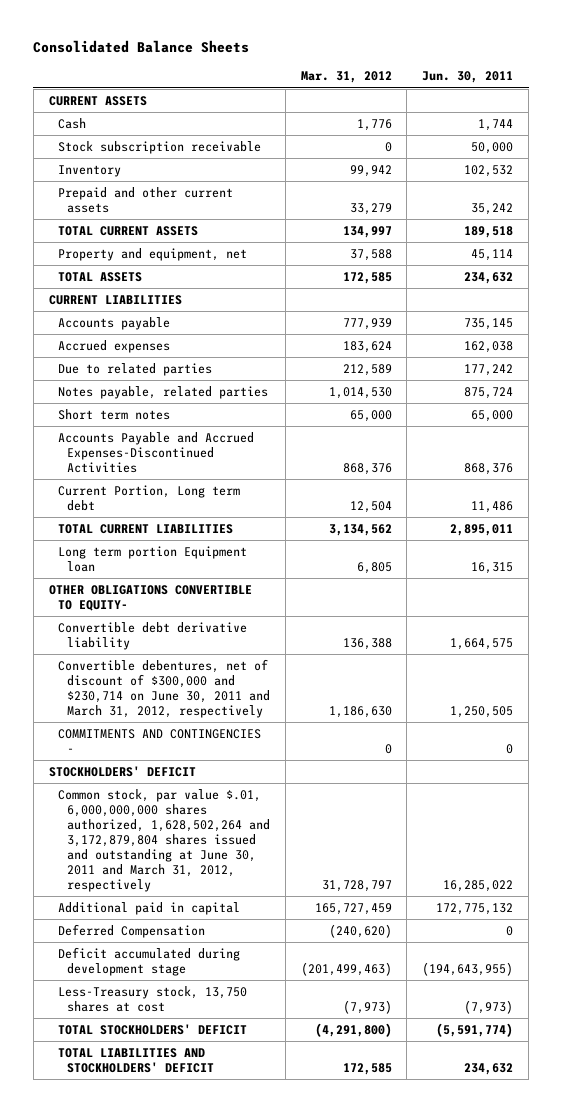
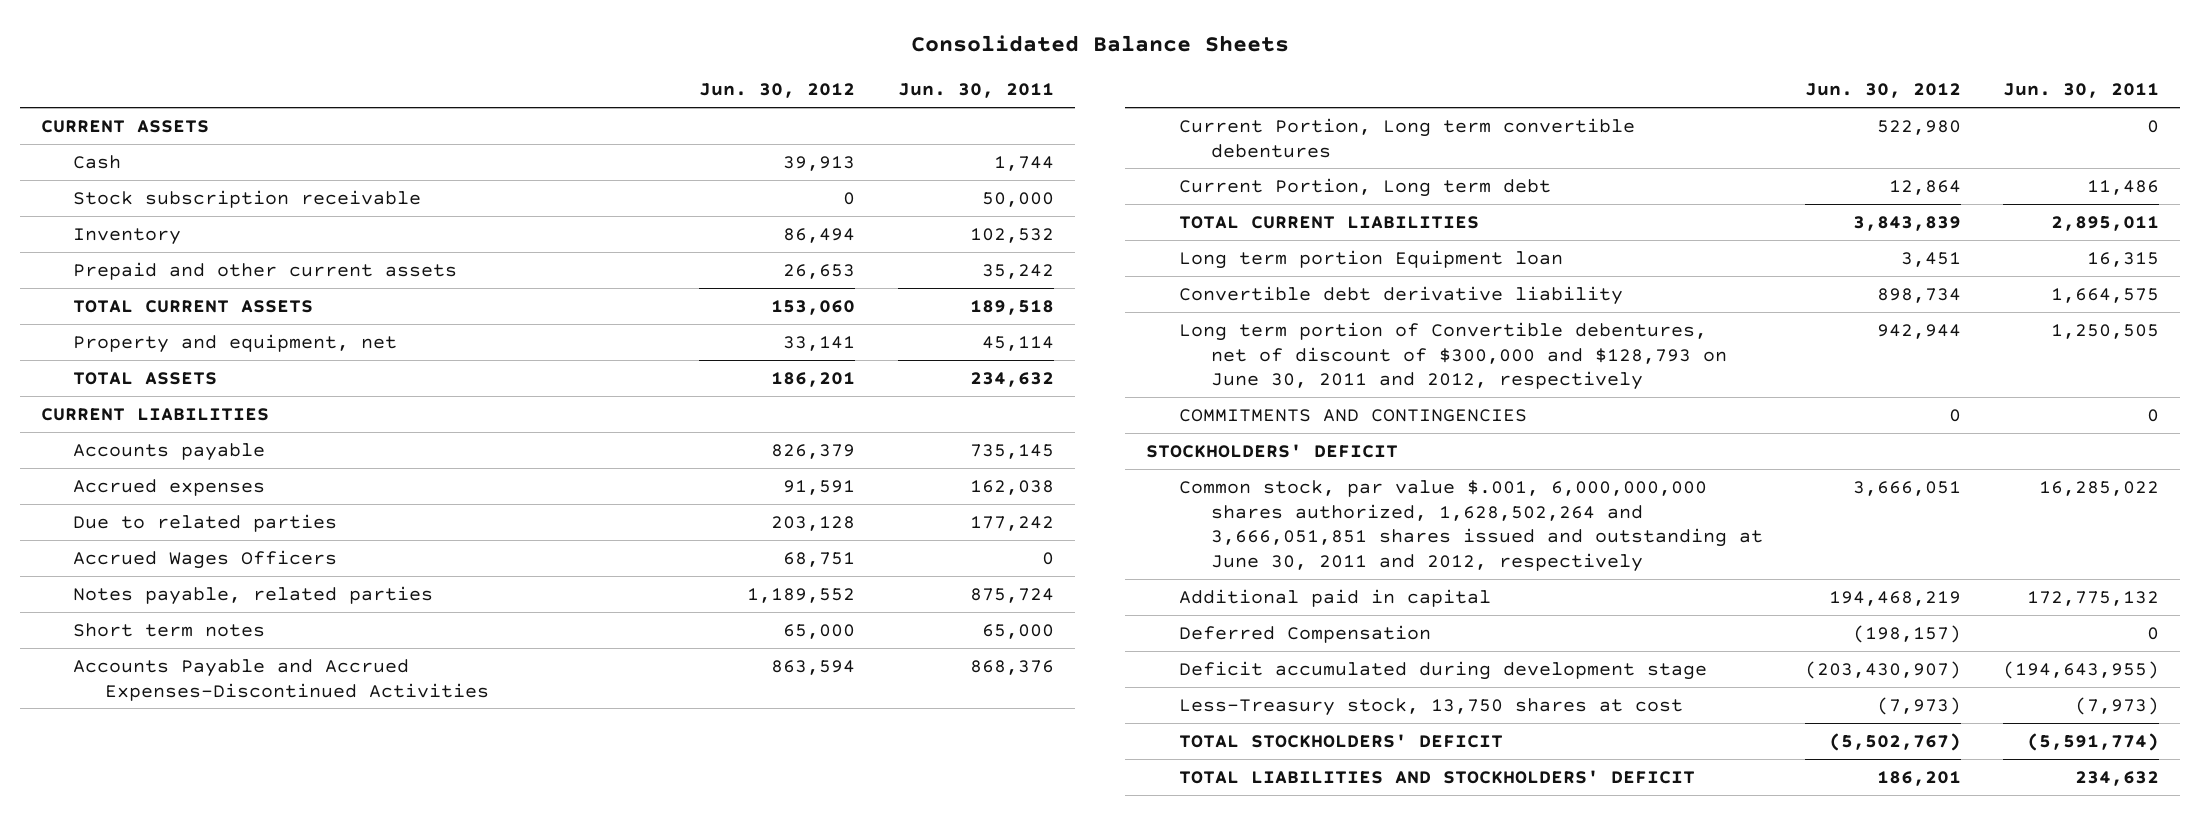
[300,71,392,84] Mar. 31, 2012 -> none
none -> [699,83,856,99] Jun. 30, 2012
none -> [73,549,338,569] Accrued Wages Officers
none -> [1178,117,1635,158] Current Portion, Long term convertible debentures
[48,584,252,611] OTHER OBLIGATIONS CONVERTIBLE TO EQUITY- -> none
[57,658,270,718] Convertible debentures, net of discount of $300,000 and $230,714 on June 30, 2011 and March 31, 2012, respectively -> [1178,321,1727,391] Long term portion of Convertible debentures, net of discount of $300,000 and $128,793 on June 30, 2011 and 2012, respectively
[57,728,261,753] COMMITMENTS AND CONTINGENCIES - -> [1178,408,1527,422] COMMITMENTS AND CONTINGENCIES
[57,788,270,892] Common stock, par value $.01, 6,000,000,000 shares authorized, 1,628,502,264 and 3,172,879,804 shares issued and outstanding at June 30, 2011 and March 31, 2012, respectively -> [1178,479,1763,572] Common stock, par value $.001, 6,000,000,000 shares authorized, 1,628,502,264 and 3,666,051,851 shares issued and outstanding at June 30, 2011 and 2012, respectively

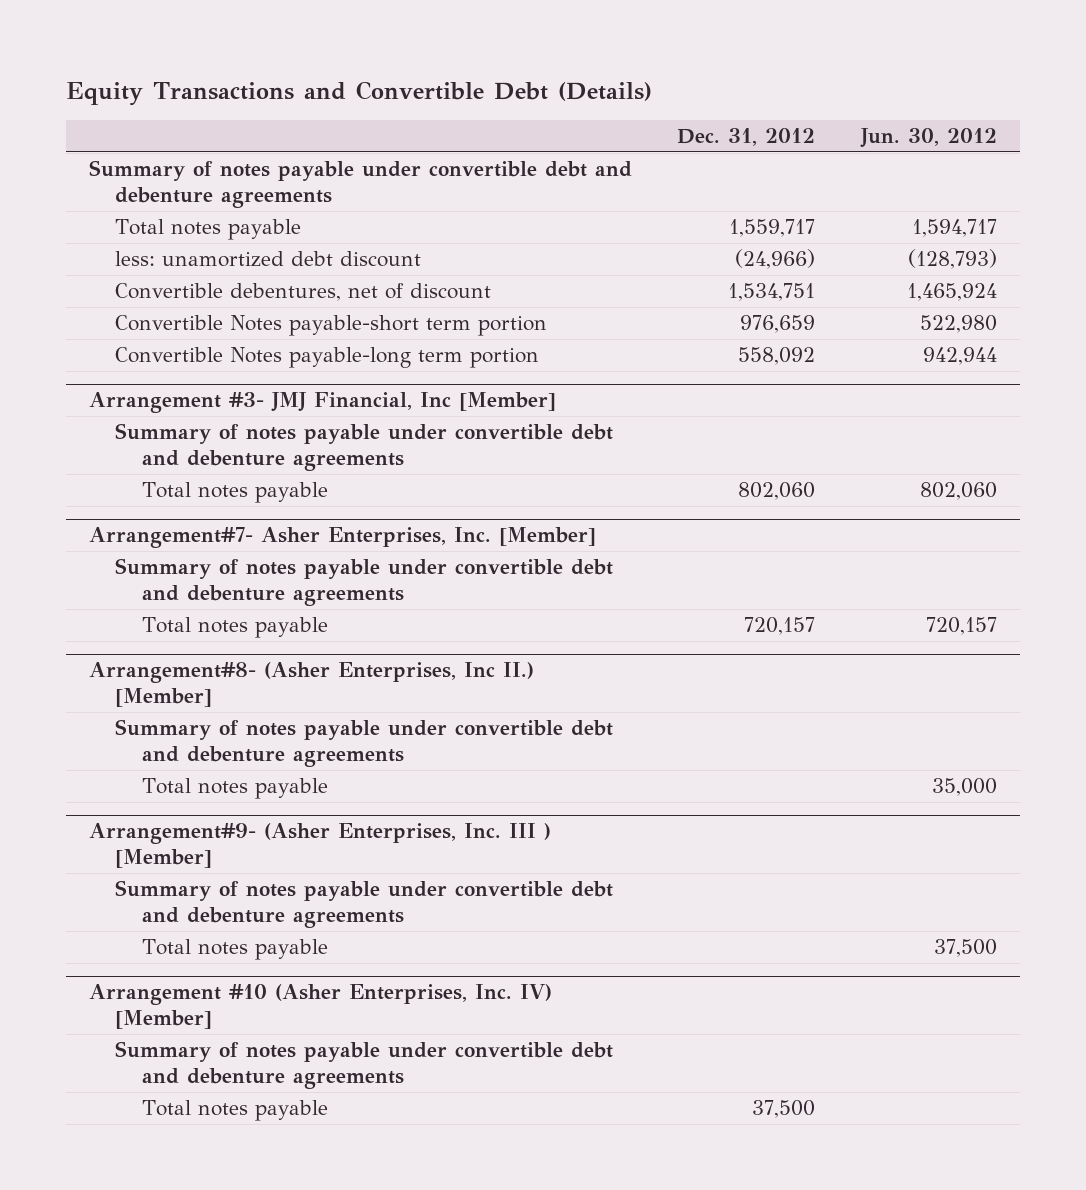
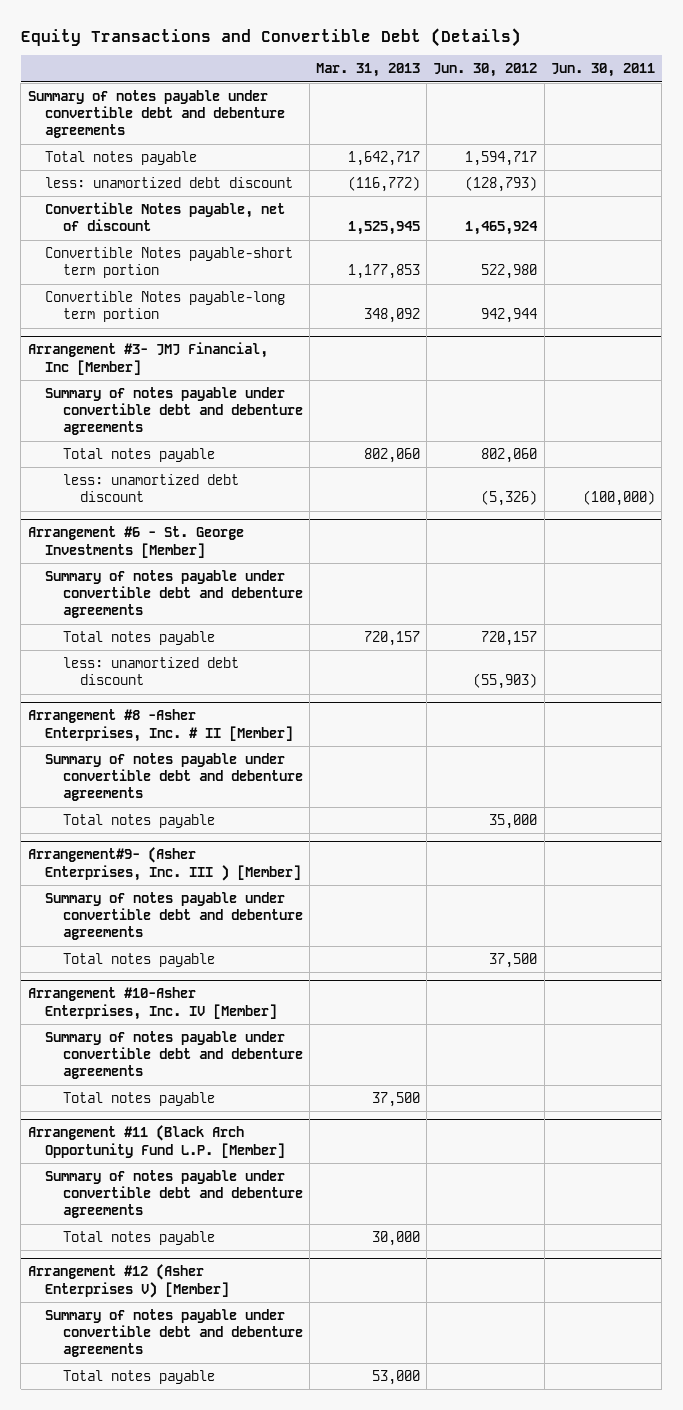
[677,128,816,147] Dec. 31, 2012 -> none
none -> [316,63,421,78] Mar. 31, 2013
none -> [550,63,655,78] Jun. 30, 2011
[115,283,492,302] Convertible debentures, net of discount -> [45,201,286,232] Convertible Notes payable, net of discount
[88,527,596,549] Arrangement#7- Asher Enterprises, Inc. [Member] -> none
none -> [62,473,239,503] less: unamortized debt discount
none -> [27,526,244,558] Arrangement #6 - St. George Investments [Member]
none -> [62,656,239,686] less: unamortized debt discount
[88,662,534,708] Arrangement#8- (Asher Enterprises, Inc II.) [Member] -> [27,709,294,742] Arrangement #8 -Asher Enterprises, Inc. # II [Member]
[88,984,552,1030] Arrangement #10 (Asher Enterprises, Inc. IV) [Member] -> [27,987,278,1020] Arrangement #10-Asher Enterprises, Inc. IV [Member]
none -> [27,1125,286,1158] Arrangement #11 (Black Arch Opportunity Fund L.P. [Member]
none -> [45,1169,303,1219] Summary of notes payable under convertible debt and debenture agreements
none -> [62,1230,215,1245] Total notes payable
none -> [27,1264,230,1298] Arrangement #12 (Asher Enterprises V) [Member]
none -> [45,1308,303,1358] Summary of notes payable under convertible debt and debenture agreements
none -> [62,1369,215,1384] Total notes payable

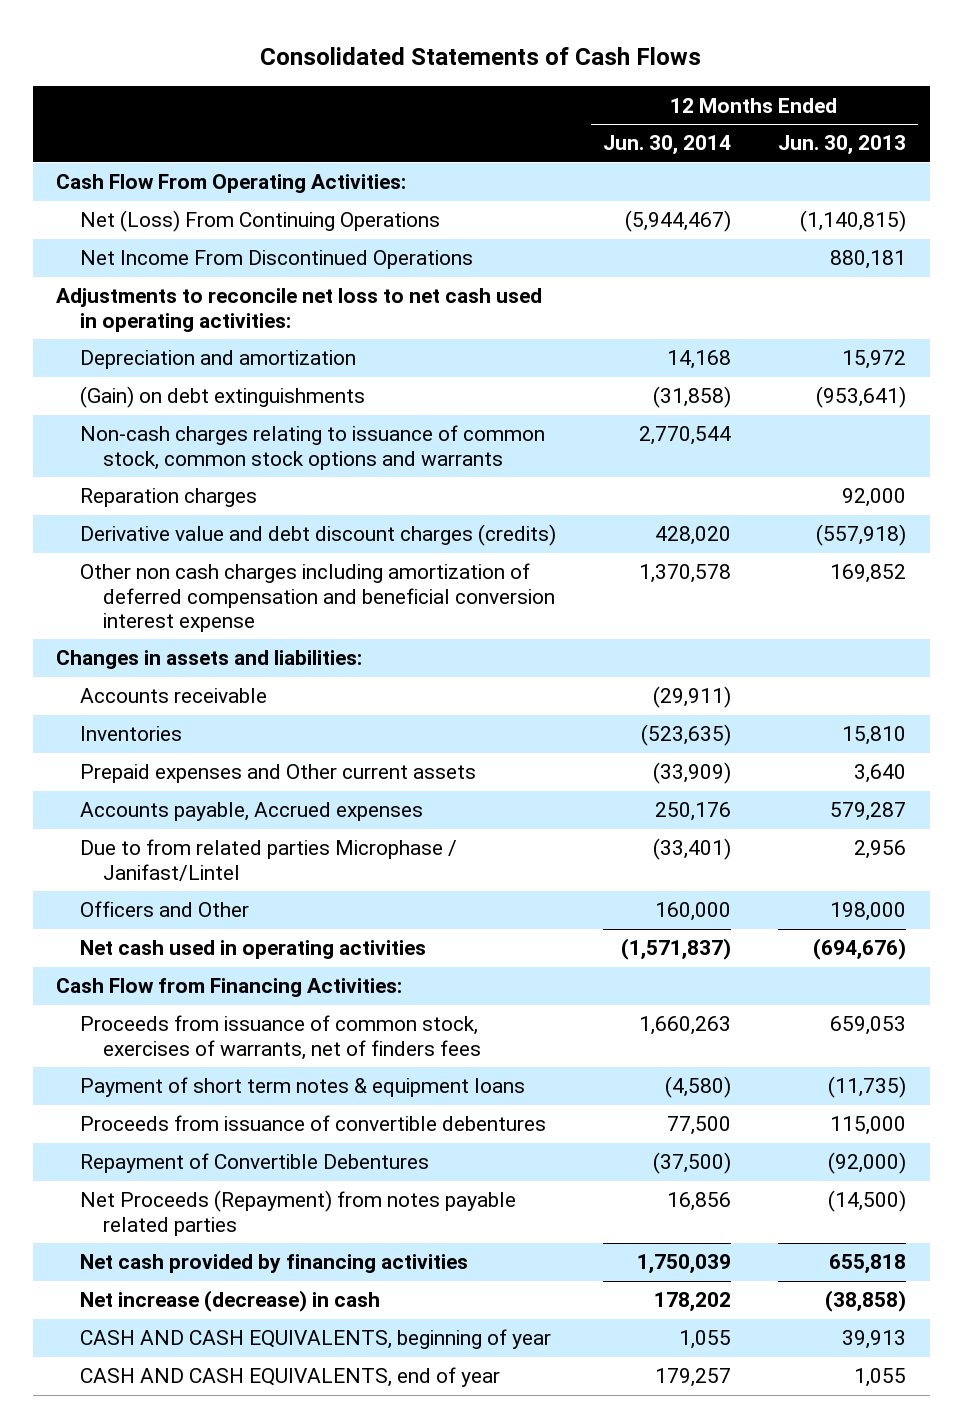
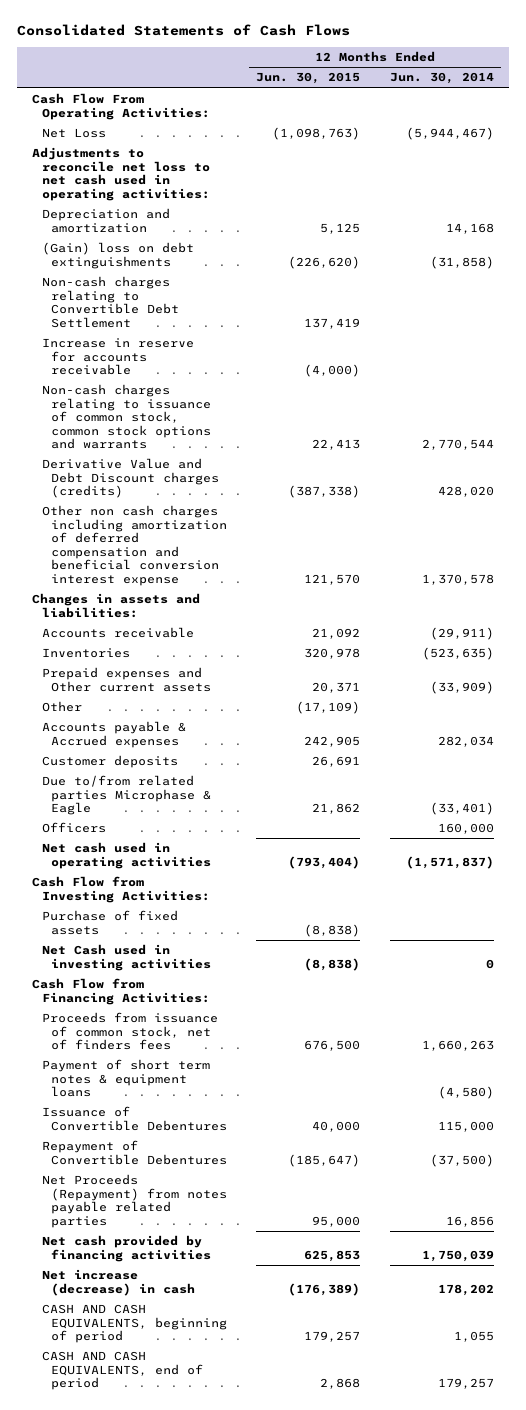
[778,135,907,156] Jun. 30, 2013 -> none
none -> [256,72,361,85] Jun. 30, 2015
[79,250,473,270] Net Income From Discontinued Operations -> none
[79,210,440,233] Net (Loss) From Continuing Operations -> [41,128,106,139] Net Loss
[79,386,365,409] (Gain) on debt extinguishments -> [41,242,194,269] (Gain) loss on debt extinguishments
none -> [41,276,179,328] Non-cash charges relating to Convertible Debt Settlement
none -> [41,338,194,376] Increase in reserve for accounts receivable
[79,488,257,508] Reparation charges -> none
[79,524,556,547] Derivative value and debt discount charges (credits) -> [41,458,219,499] Derivative Value and Debt Discount charges (credits)
none -> [41,701,82,713] Other
[79,802,423,822] Accounts payable, Accrued expenses -> [41,721,186,748] Accounts payable & Accrued expenses
[654,802,731,822] 250,176 -> [438,735,495,747] 282,034
none -> [41,755,178,769] Customer deposits
[79,839,457,881] Due to from related parties Microphase / Janifast/Lintel -> [41,775,211,816] Due to/from related parties Microphase & Eagle
[79,901,249,918] Officers and Other -> [41,822,106,834] Officers
none -> [32,876,210,903] Cash Flow from Investing Activities:
none -> [41,910,178,935] Purchase of fixed assets
none -> [41,944,211,971] Net Cash used in investing activities
[79,1015,481,1060] Proceeds from issuance of common stock, exercises of warrants, net of finders fees -> [41,1012,218,1051] Proceeds from issuance of common stock, net of finders fees
[79,1115,546,1132] Proceeds from issuance of convertible debentures -> [41,1106,227,1131] Issuance of Convertible Debentures
[666,1116,731,1136] 77,500 -> [438,1120,495,1132] 115,000
[79,1329,551,1350] CASH AND CASH EQUIVALENTS, beginning of year -> [41,1304,227,1344] CASH AND CASH EQUIVALENTS, beginning of period
[79,1367,500,1388] CASH AND CASH EQUIVALENTS, end of year -> [41,1351,203,1391] CASH AND CASH EQUIVALENTS, end of period

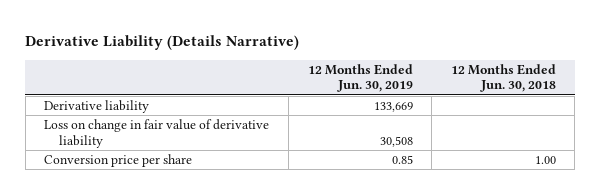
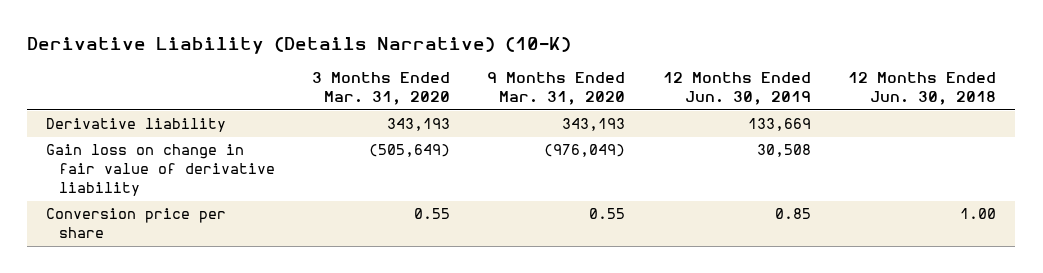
[25,35,300,51] Derivative Liability (Details Narrative) -> [27,37,572,55] Derivative Liability (Details Narrative) (10-K)
none -> [312,72,451,106] 3 Months Ended Mar. 31, 2020
none -> [487,72,626,106] 9 Months Ended Mar. 31, 2020
[44,119,270,148] Loss on change in fair value of derivative liability -> [46,144,275,197] Gain loss on change in fair value of derivative liability

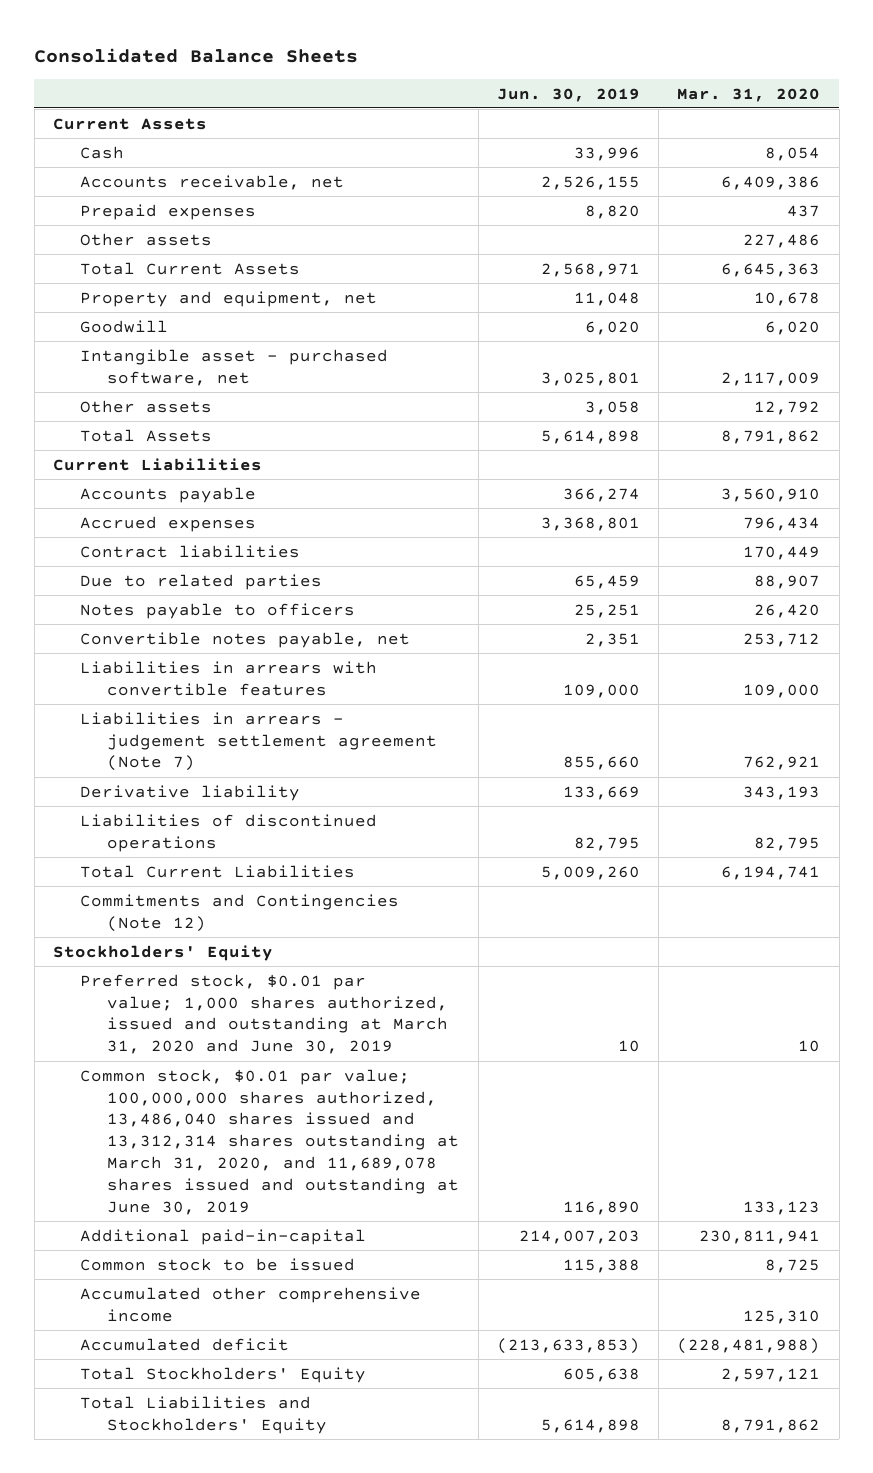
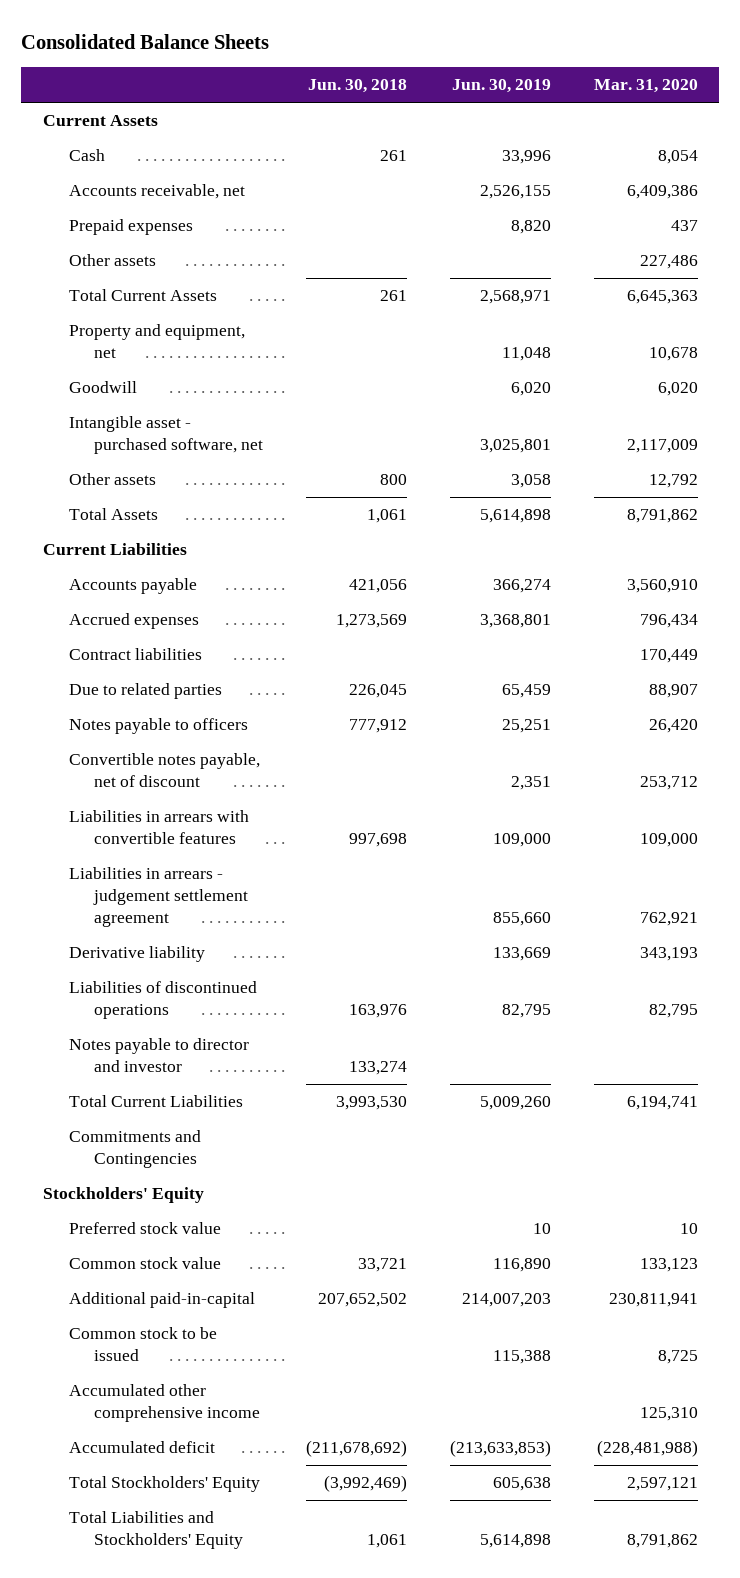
none -> [308,79,408,94] Jun. 30, 2018
[80,631,411,648] Convertible notes payable, net -> [68,753,260,788] Convertible notes payable, net of discount
[80,711,438,772] Liabilities in arrears - judgement settlement agreement (Note 7) -> [68,867,249,928] Liabilities in arrears - judgement settlement agreement
none -> [68,1038,249,1073] Notes payable to director and investor
[80,893,400,932] Commitments and Contingencies (Note 12) -> [68,1130,201,1169] Commitments and Contingencies
[80,973,449,1055] Preferred stock, $0.01 par value; 1,000 shares authorized, issued and outstanding at March 31, 2020 and June 30, 2019 -> [68,1222,221,1235] Preferred stock value
[80,1068,460,1216] Common stock, $0.01 par value; 100,000,000 shares authorized, 13,486,040 shares issued and 13,312,314 shares outstanding at March 31, 2020, and 11,689,078 shares issued and outstanding at June 30, 2019 -> [68,1257,221,1270] Common stock value

